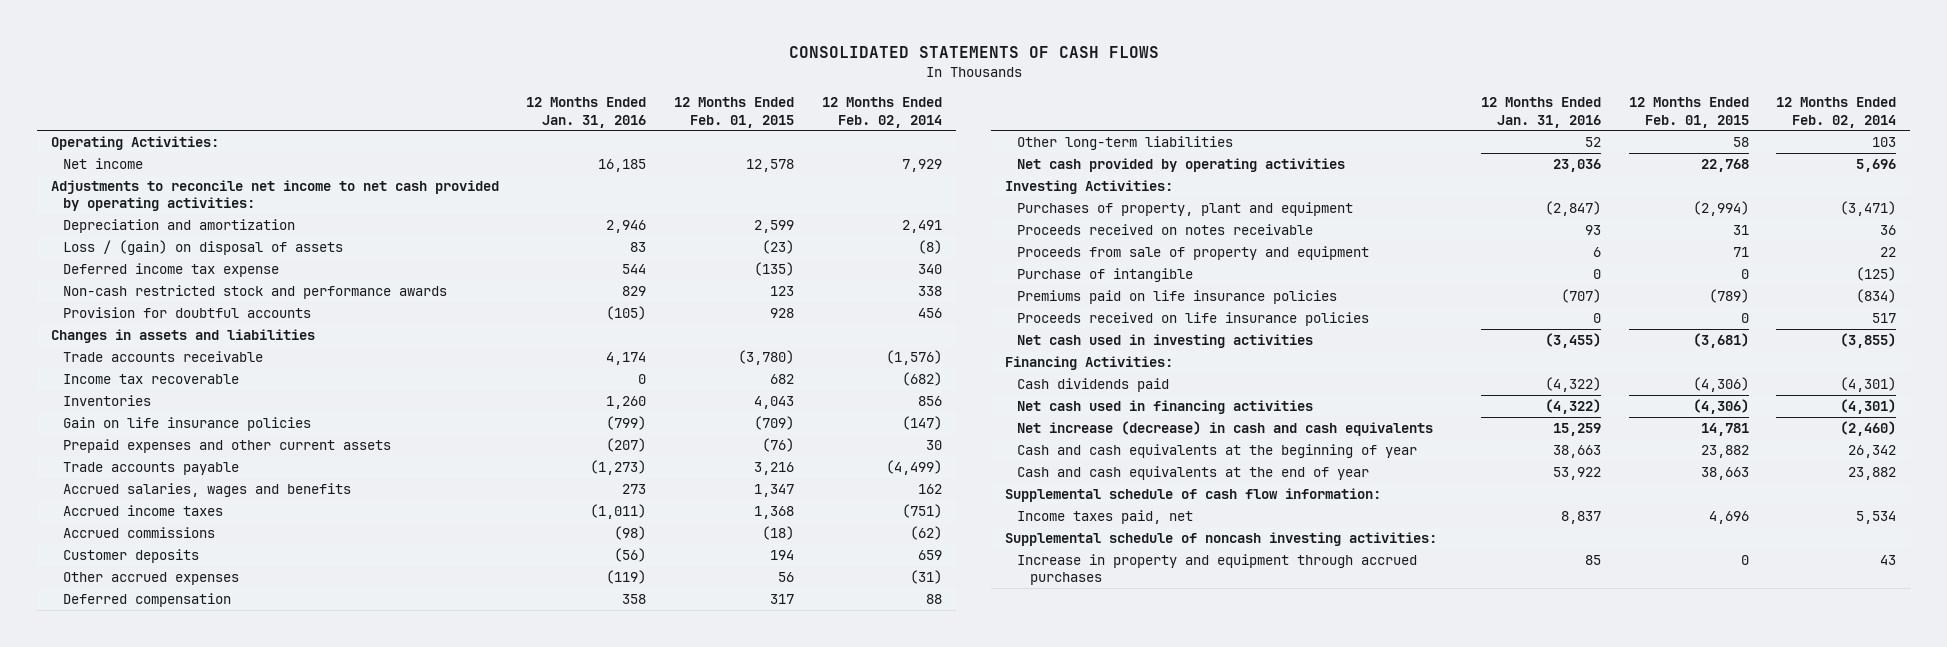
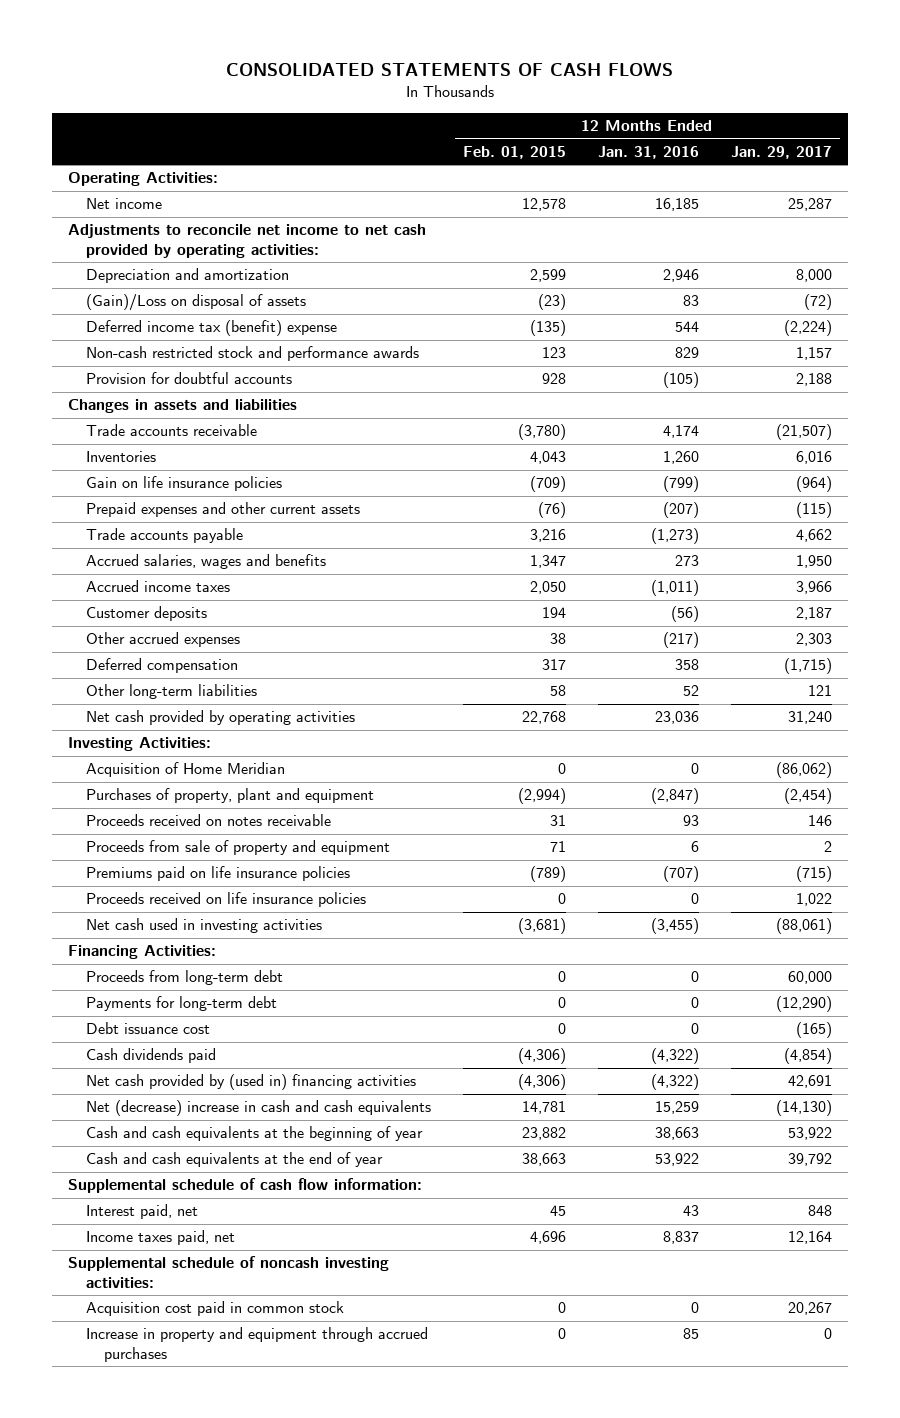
[822,97,943,128] 12 Months Ended Feb. 02, 2014 -> none
none -> [730,145,832,159] Jan. 29, 2017
[62,239,343,255] Loss / (gain) on disposal of assets -> [85,294,306,312] (Gain)/Loss on disposal of assets
[62,262,279,277] Deferred income tax expense -> [85,320,337,337] Deferred income tax (benefit) expense
[62,373,239,384] Income tax recoverable -> none
[62,526,215,538] Accrued commissions -> none
[754,505,795,519] 1,368 -> [529,581,566,595] 2,050
[606,569,647,584] (119) -> [662,632,699,649] (217)
[778,571,795,582] 56 -> [549,633,566,645] 38
none -> [85,762,285,778] Acquisition of Home Meridian
[1017,267,1194,282] Purchase of intangible -> none
none -> [85,970,283,986] Proceeds from long-term debt
none -> [85,996,277,1012] Payments for long-term debt
none -> [85,1022,210,1035] Debt issuance cost
[1017,399,1314,414] Net cash used in financing activities -> [85,1074,416,1091] Net cash provided by (used in) financing activities
[1017,420,1434,436] Net increase (decrease) in cash and cash equivalents -> [85,1100,431,1117] Net (decrease) increase in cash and cash equivalents
none -> [85,1204,198,1220] Interest paid, net
none -> [85,1301,344,1317] Acquisition cost paid in common stock

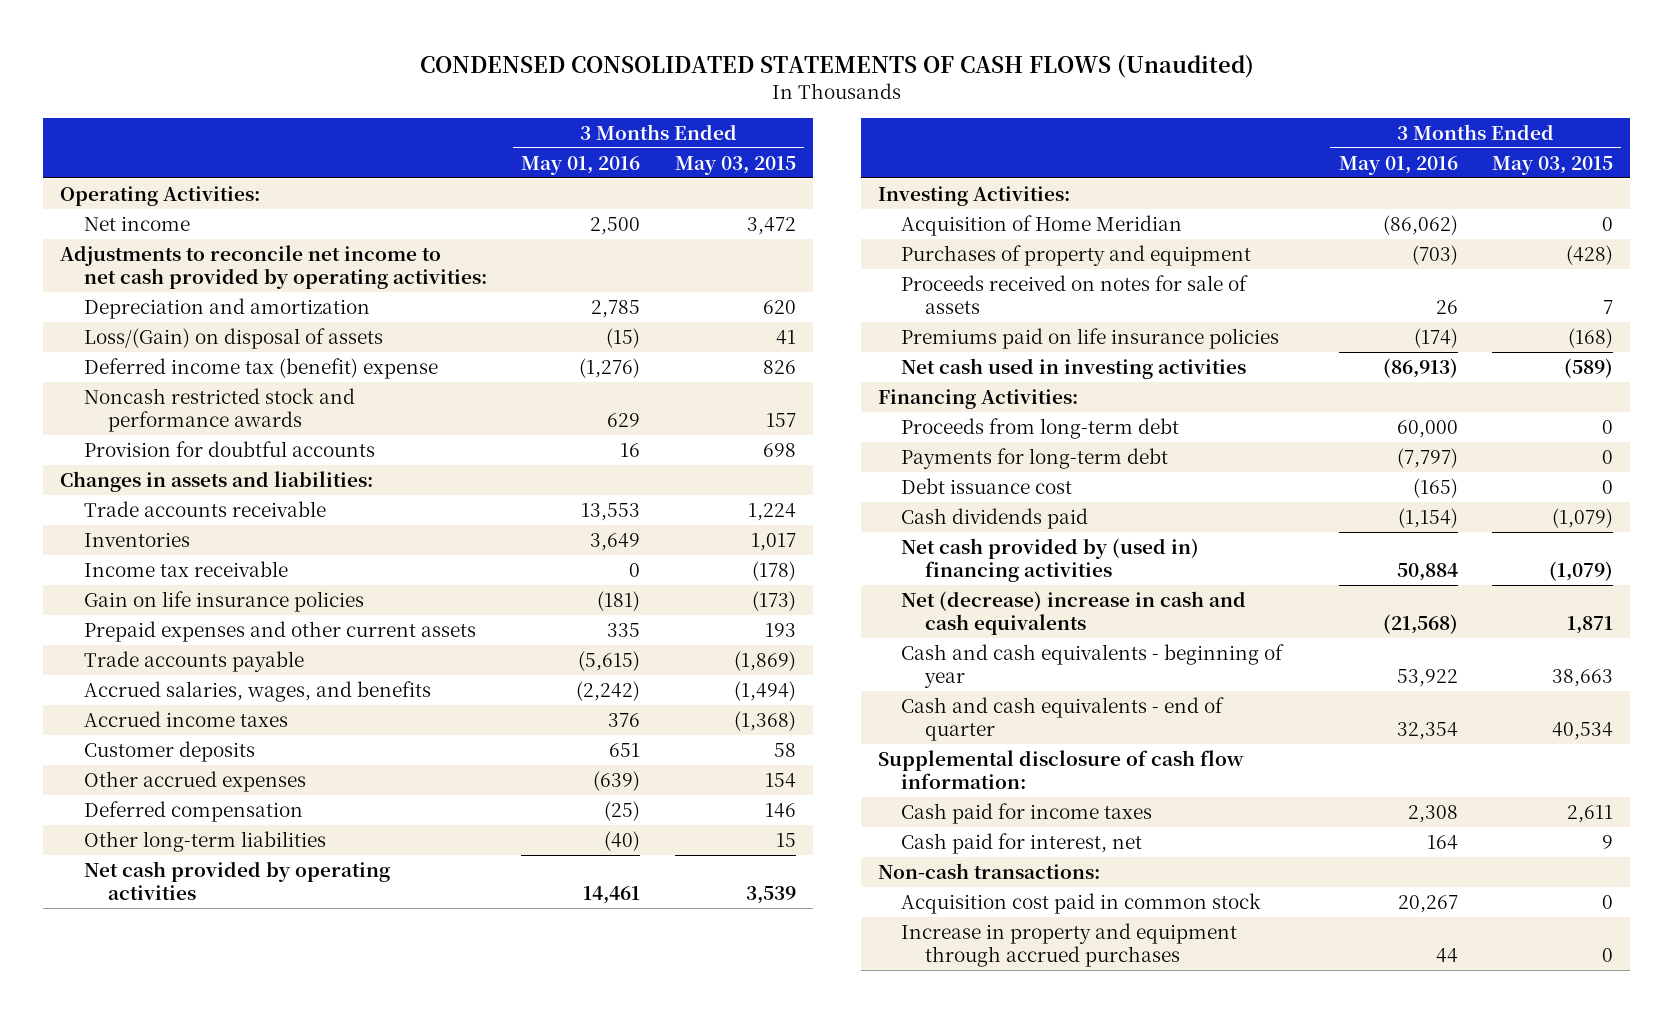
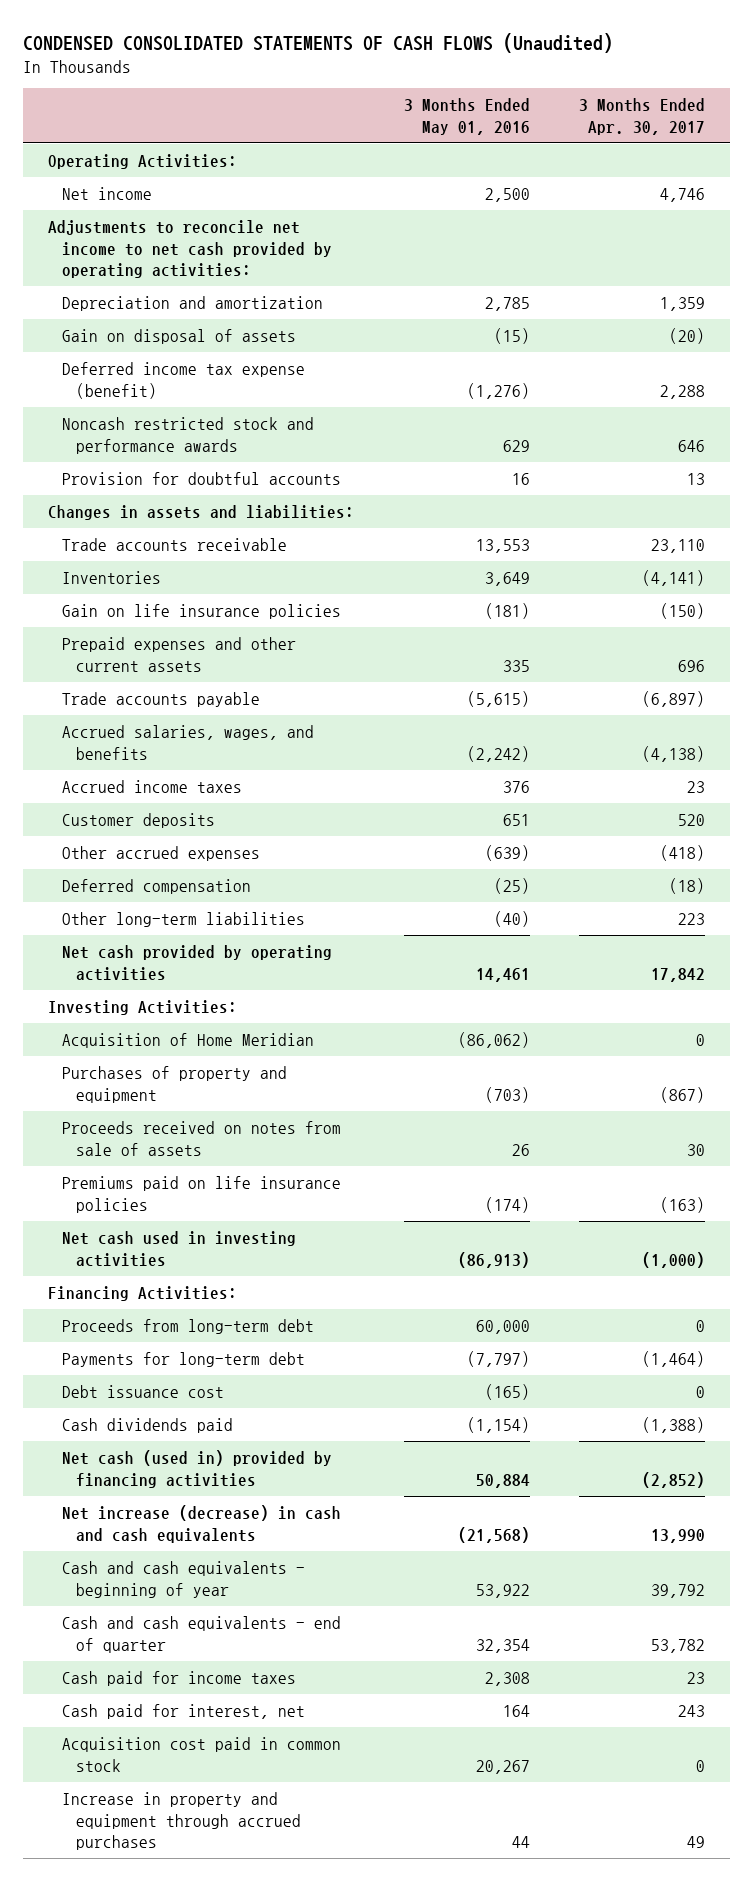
[674,155,796,175] May 03, 2015 -> none
none -> [579,98,706,135] 3 Months Ended Apr. 30, 2017
[84,327,384,349] Loss/(Gain) on disposal of assets -> [61,328,296,344] Gain on disposal of assets
[84,357,439,379] Deferred income tax (benefit) expense -> [61,361,305,399] Deferred income tax expense (benefit)
[84,560,289,577] Income tax receivable -> none
[901,274,1249,315] Proceeds received on notes for sale of assets -> [61,1120,341,1156] Proceeds received on notes from sale of assets
[901,537,1200,583] Net cash provided by (used in) financing activities -> [61,1449,332,1488] Net cash (used in) provided by financing activities
[901,590,1247,636] Net (decrease) increase in cash and cash equivalents -> [61,1504,341,1543] Net increase (decrease) in cash and cash equivalents
[877,749,1244,790] Supplemental disclosure of cash flow information: -> none
[877,862,1100,879] Non-cash transactions: -> none

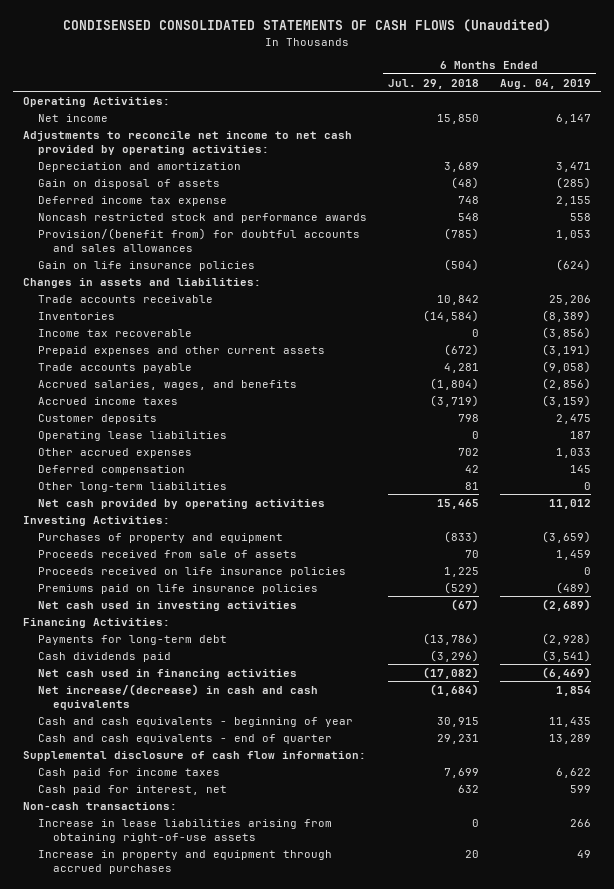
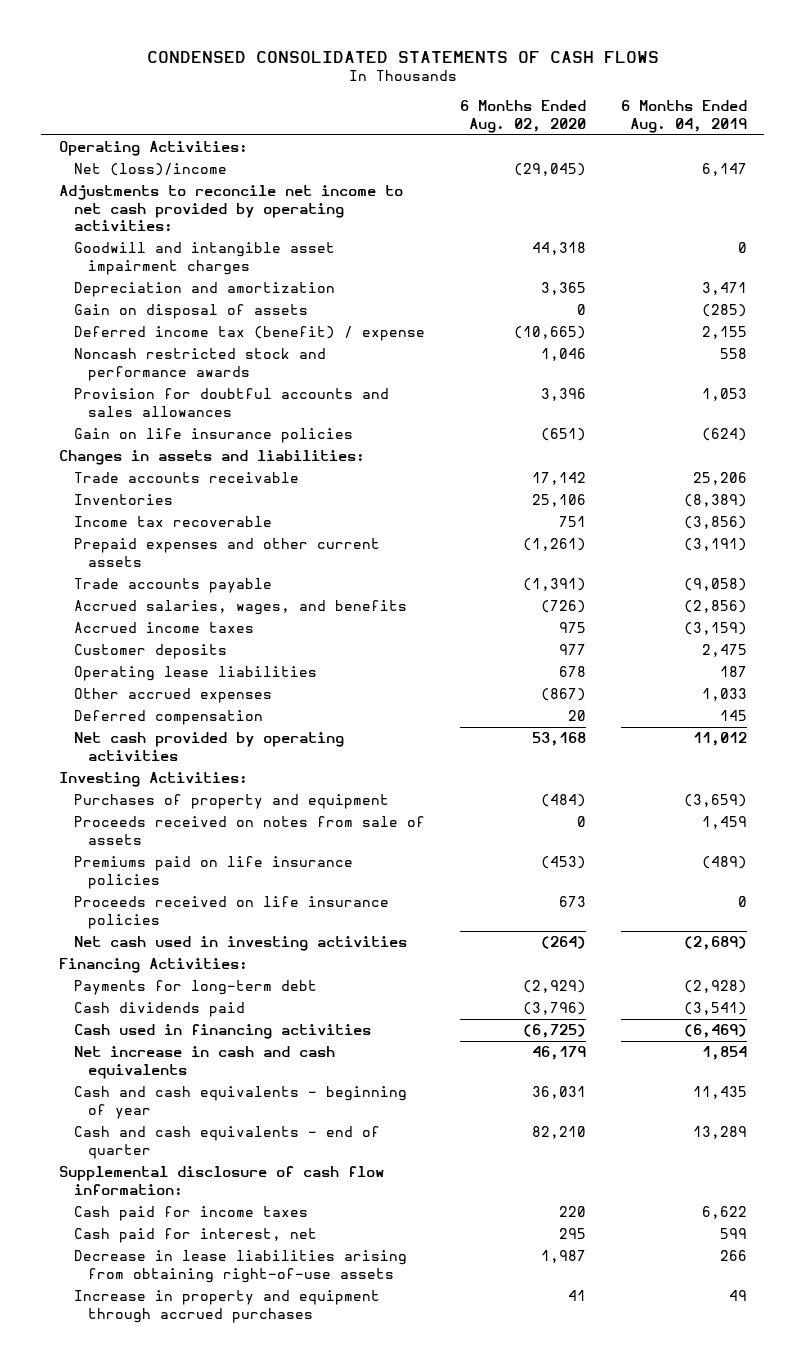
[63,19,552,33] CONDISENSED CONSOLIDATED STATEMENTS OF CASH FLOWS (Unaudited) -> [146,50,659,63] CONDENSED CONSOLIDATED STATEMENTS OF CASH FLOWS
[388,78,480,89] Jul. 29, 2018 -> none
none -> [459,100,586,133] 6 Months Ended Aug. 02, 2020
[38,113,109,122] Net income -> [73,163,227,177] Net (loss)/income
none -> [73,242,335,275] Goodwill and intangible asset impairment charges
[38,195,228,206] Deferred income tax expense -> [73,326,425,342] Deferred income tax (benefit) / expense
[38,227,361,252] Provision/(benefit from) for doubtful accounts and sales allowances -> [73,388,389,417] Provision for doubtful accounts and sales allowances
[38,481,228,492] Other long-term liabilities -> none
[38,549,298,558] Proceeds received from sale of assets -> [73,816,425,845] Proceeds received on notes from sale of assets
[38,566,347,577] Proceeds received on life insurance policies -> [73,896,389,929] Proceeds received on life insurance policies
[38,668,298,679] Net cash used in financing activities -> [73,1024,371,1040] Cash used in financing activities
[38,683,319,710] Net increase/(decrease) in cash and cash equivalents -> [73,1046,335,1079] Net increase in cash and cash equivalents
[23,801,178,810] Non-cash transactions: -> none
[38,818,333,843] Increase in lease liabilities arising from obtaining right-of-use assets -> [73,1250,407,1283] Decrease in lease liabilities arising from obtaining right-of-use assets

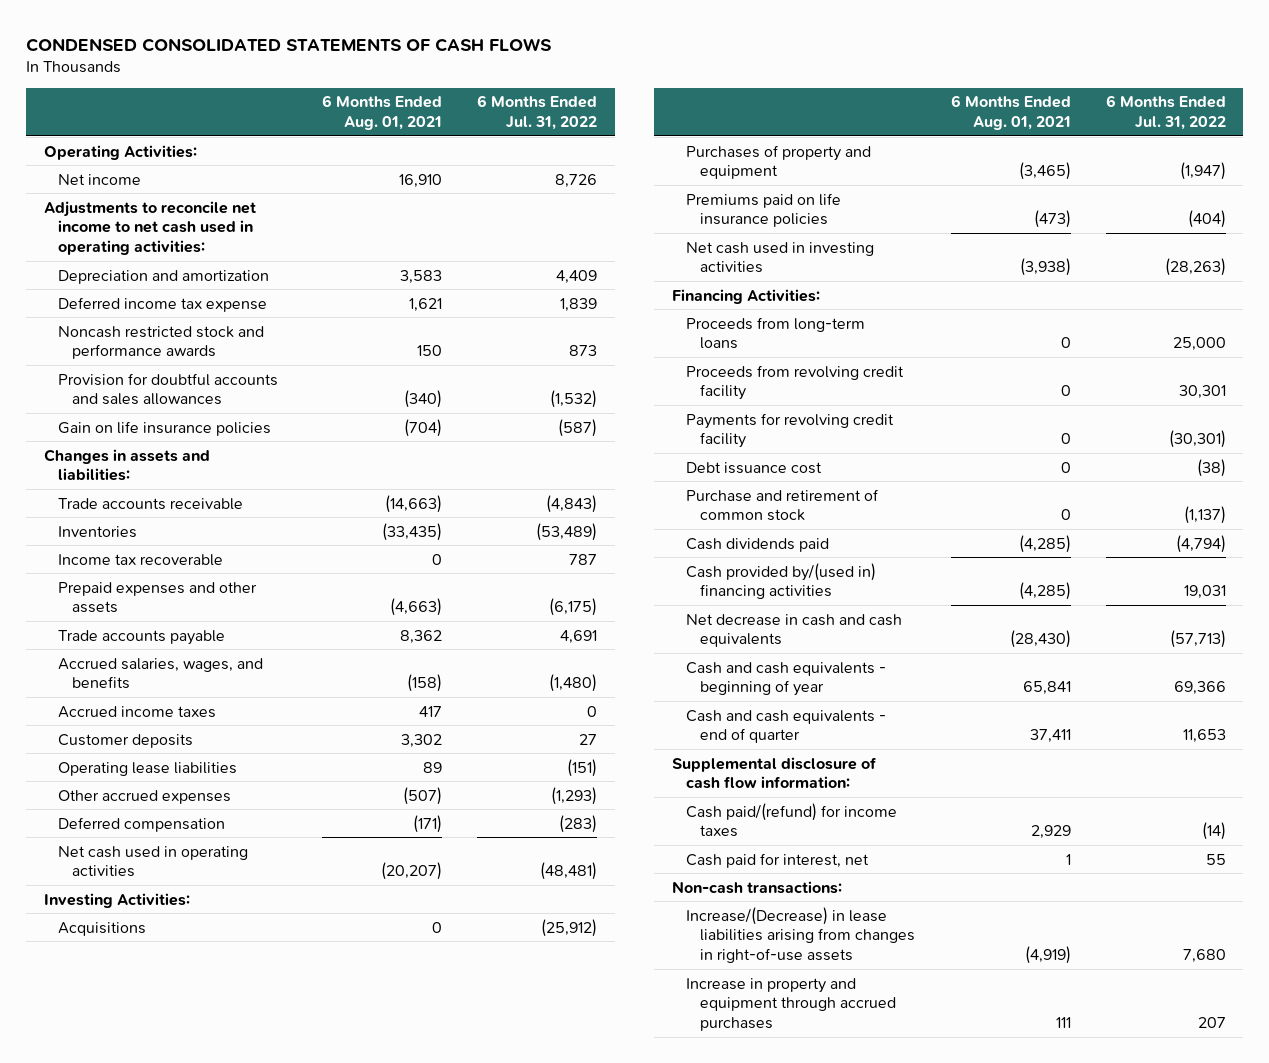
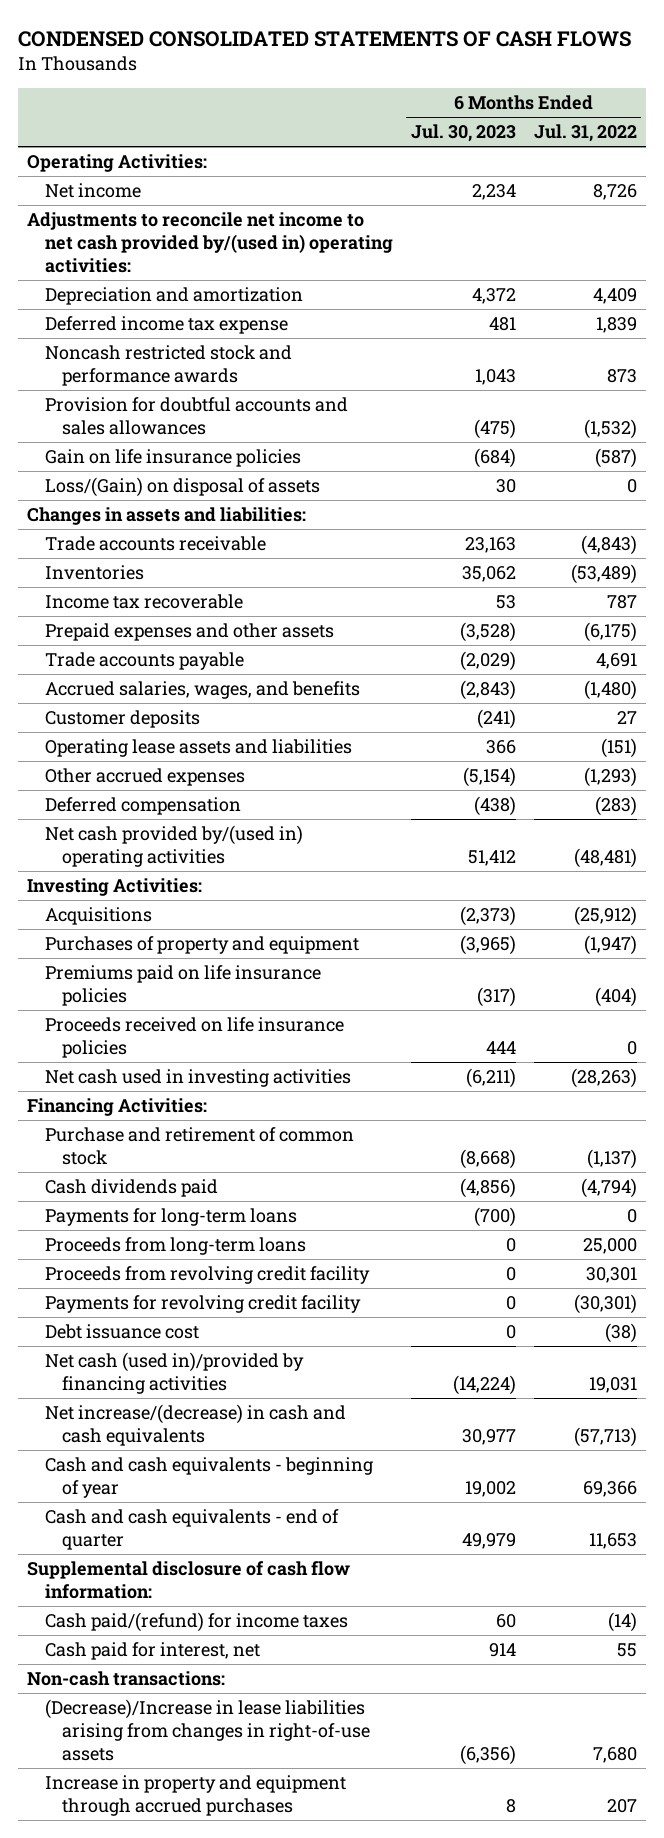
[322,95,443,131] 6 Months Ended Aug. 01, 2021 -> none
none -> [410,124,516,143] Jul. 30, 2023
[43,200,256,256] Adjustments to reconcile net income to net cash used in operating activities: -> [27,211,393,274] Adjustments to reconcile net income to net cash provided by/(used in) operating activities:
none -> [44,476,320,497] Loss/(Gain) on disposal of assets
[57,705,216,718] Accrued income taxes -> none
[57,761,237,776] Operating lease liabilities -> [44,738,352,757] Operating lease assets and liabilities
[57,845,248,878] Net cash used in operating activities -> [44,824,303,868] Net cash provided by/(used in) operating activities
none -> [44,1016,344,1059] Proceeds received on life insurance policies
[686,488,880,522] Purchase and retirement of common stock -> [44,1126,354,1166] Purchase and retirement of common stock
[686,537,830,552] Cash dividends paid -> [44,1178,218,1197] Cash dividends paid
none -> [44,1207,297,1226] Payments for long-term loans
[686,562,877,600] Cash provided by/(used in) financing activities -> [44,1351,304,1395] Net cash (used in)/provided by financing activities
[686,613,903,648] Net decrease in cash and cash equivalents -> [44,1403,346,1447] Net increase/(decrease) in cash and cash equivalents
[686,906,916,964] Increase/(Decrease) in lease liabilities arising from changes in right-of-use assets -> [44,1698,371,1762] (Decrease)/Increase in lease liabilities arising from changes in right-of-use assets

